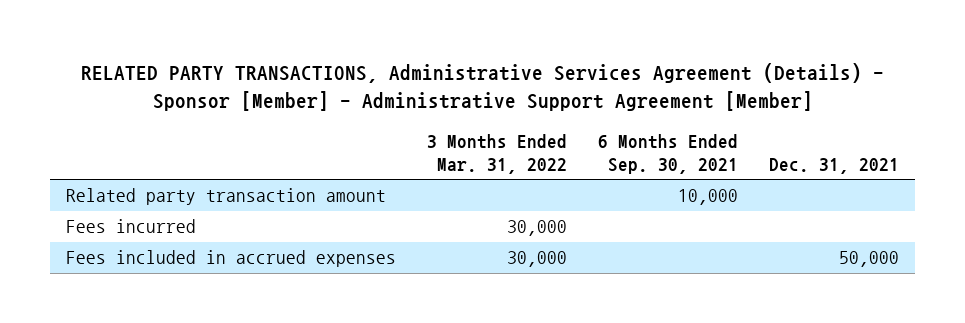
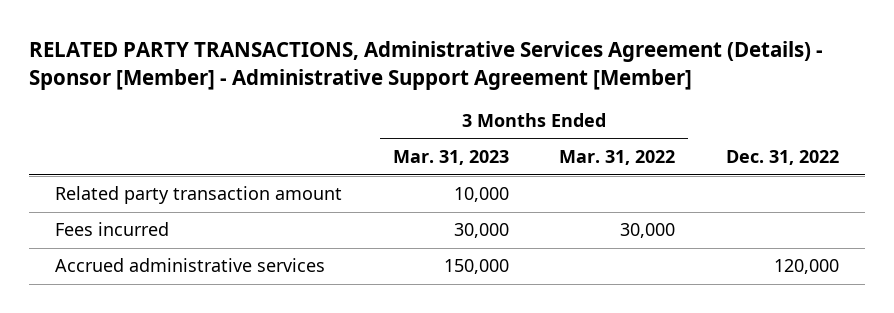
[598,134,739,174] 6 Months Ended Sep. 30, 2021 -> none
[769,157,900,174] Dec. 31, 2021 -> none
none -> [392,150,509,166] Mar. 31, 2023
none -> [726,150,840,166] Dec. 31, 2022
[65,250,396,268] Fees included in accrued expenses -> none
none -> [54,258,325,273] Accrued administrative services

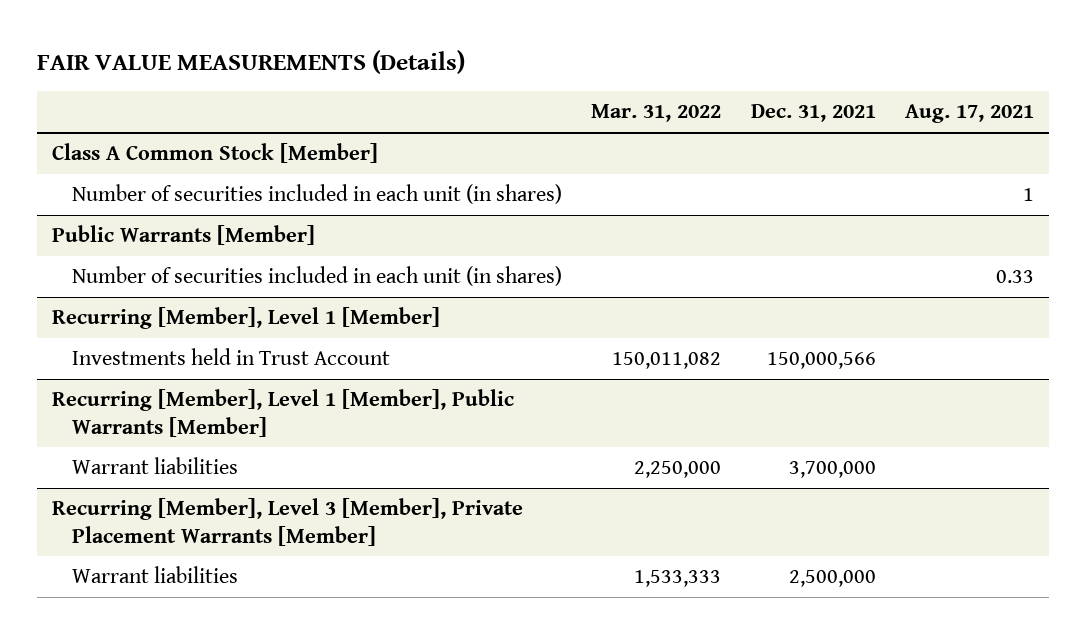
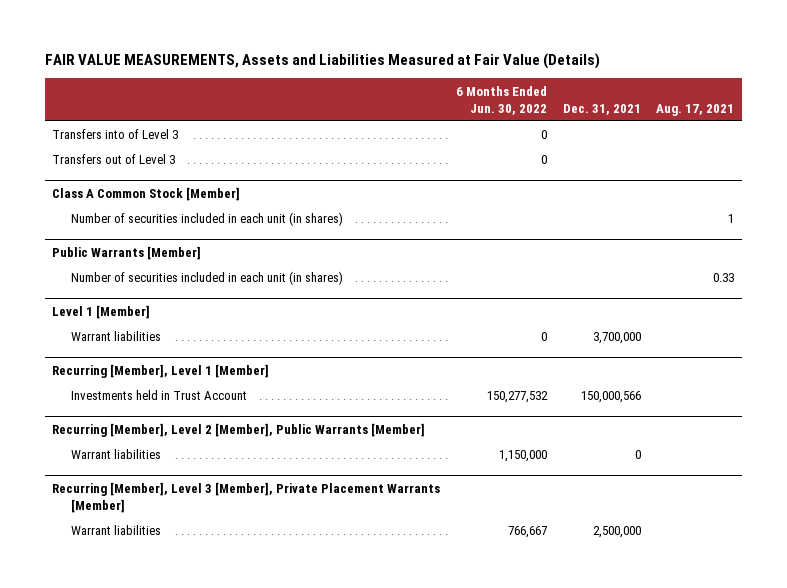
[36,50,465,75] FAIR VALUE MEASUREMENTS (Details) -> [44,53,600,70] FAIR VALUE MEASUREMENTS, Assets and Liabilities Measured at Fair Value (Details)
[591,104,722,123] Mar. 31, 2022 -> none
none -> [455,85,547,115] 6 Months Ended Jun. 30, 2022
none -> [52,129,179,140] Transfers into of Level 3
none -> [52,154,176,165] Transfers out of Level 3
none -> [52,304,151,319] Level 1 [Member]
none -> [70,331,161,342] Warrant liabilities
[51,388,514,437] Recurring [Member], Level 1 [Member], Public Warrants [Member] -> [52,422,426,437] Recurring [Member], Level 2 [Member], Public Warrants [Member]
[788,460,876,478] 3,700,000 -> [634,450,641,460] 0

